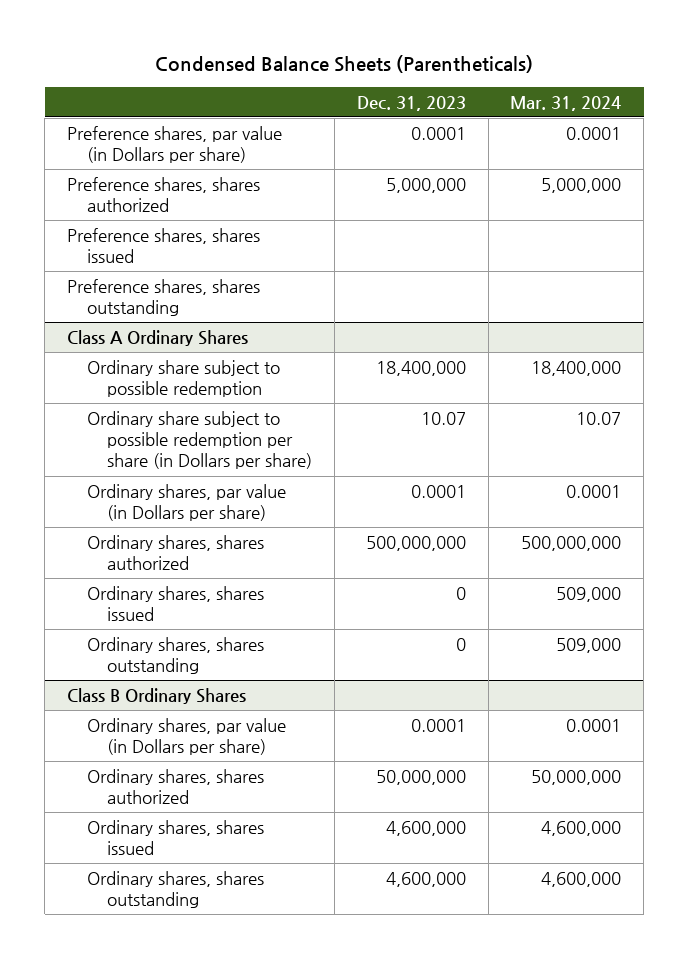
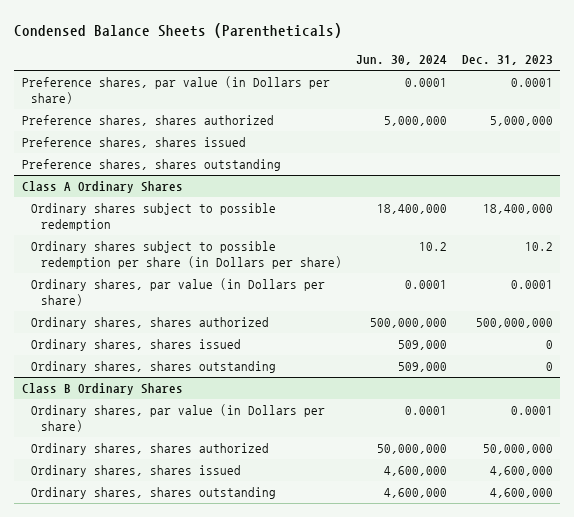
[510,95,622,111] Mar. 31, 2024 -> none
none -> [356,55,448,66] Jun. 30, 2024
[87,359,281,398] Ordinary share subject to possible redemption -> [31,203,277,232] Ordinary shares subject to possible redemption
[87,410,313,470] Ordinary share subject to possible redemption per share (in Dollars per share) -> [31,241,342,270] Ordinary shares subject to possible redemption per share (in Dollars per share)
[420,411,466,425] 10.07 -> [524,242,553,252] 10.2

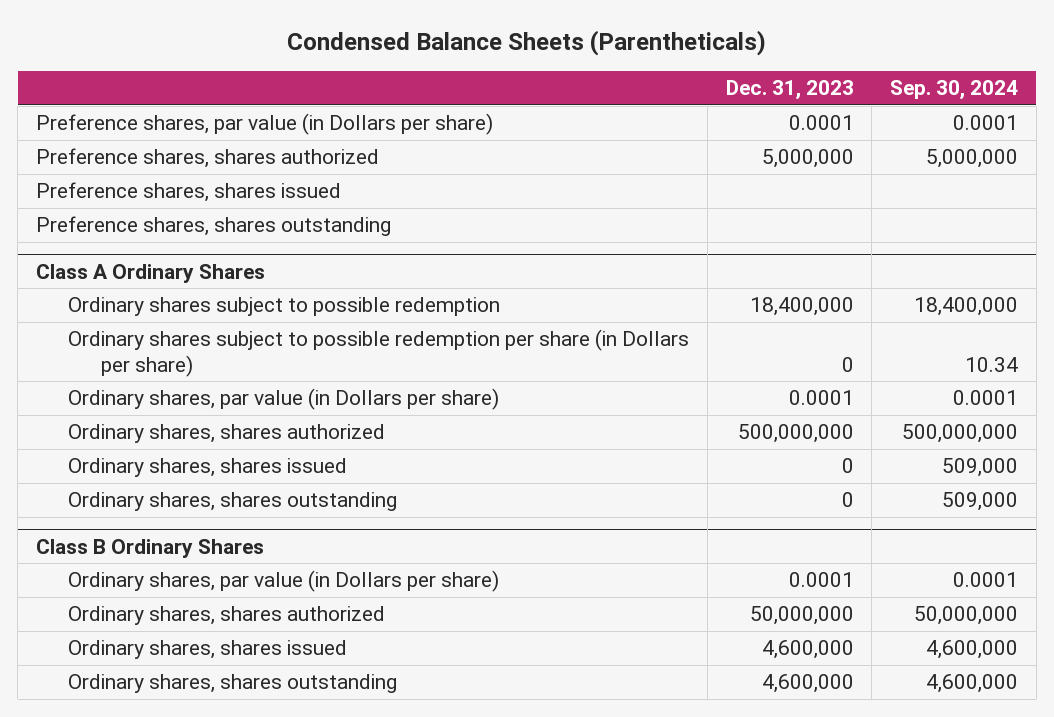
[356,55,448,66] Jun. 30, 2024 -> none
none -> [890,80,1019,101] Sep. 30, 2024
[524,242,553,252] 10.2 -> [841,356,854,372] 0

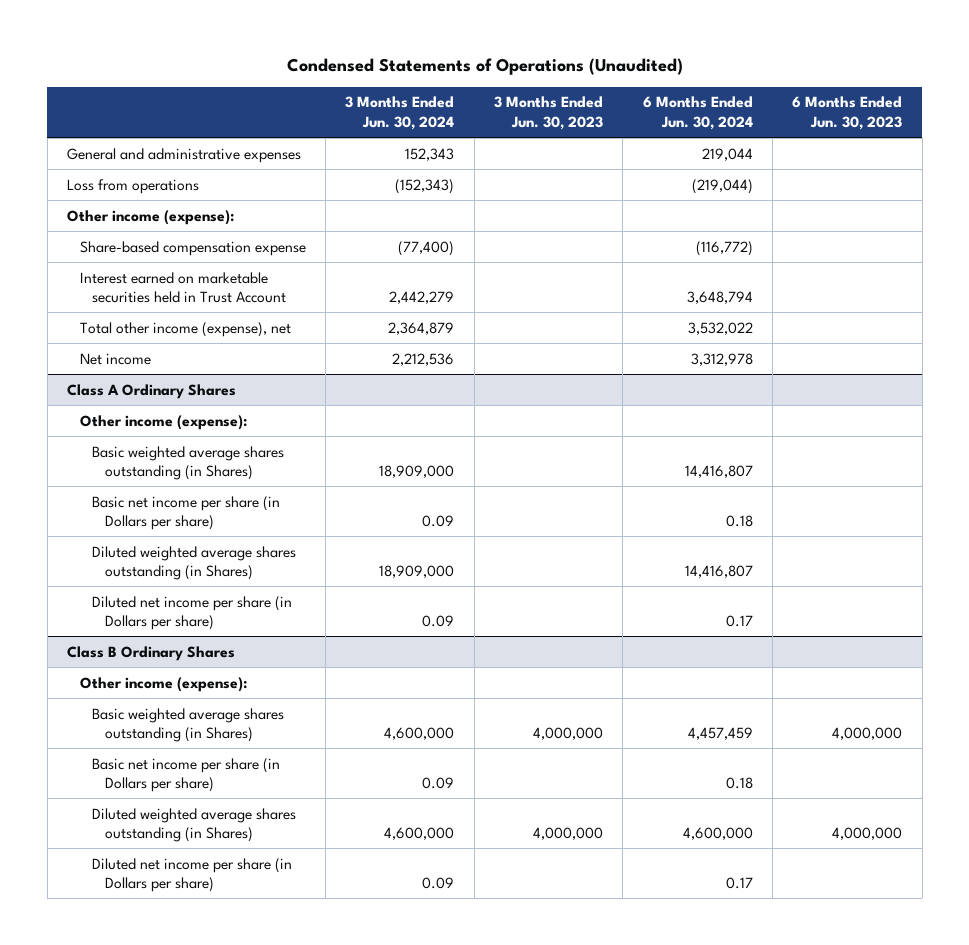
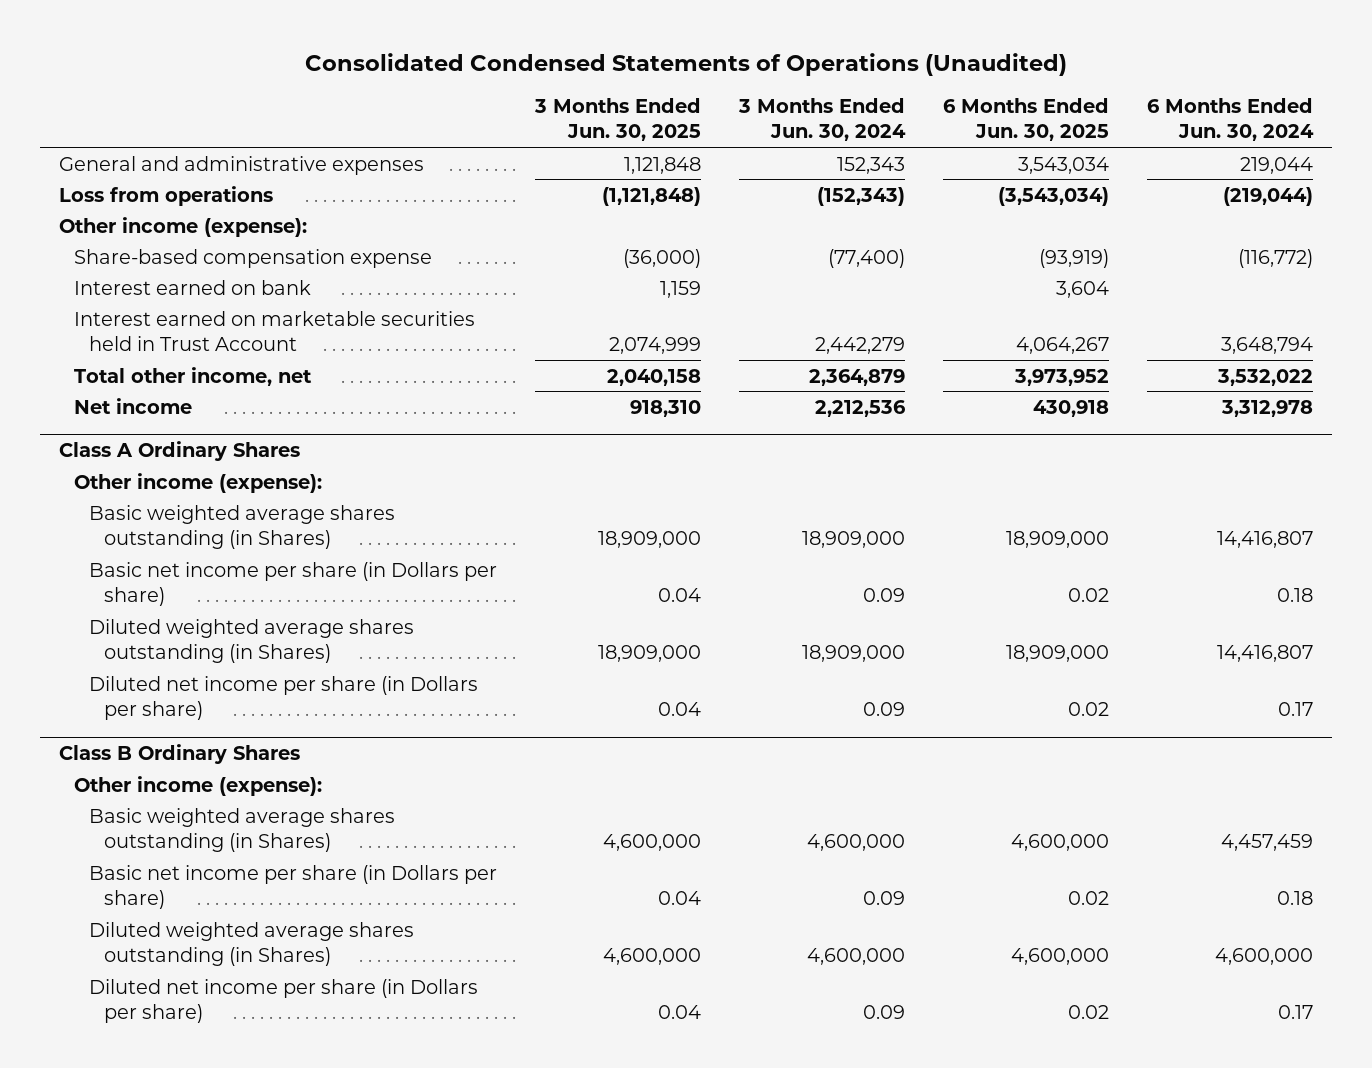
[286,58,683,76] Condensed Statements of Operations (Unaudited) -> [305,52,1068,76] Consolidated Condensed Statements of Operations (Unaudited)
[493,96,603,130] 3 Months Ended Jun. 30, 2023 -> none
[792,96,903,130] 6 Months Ended Jun. 30, 2023 -> none
none -> [533,97,701,142] 3 Months Ended Jun. 30, 2025
none -> [943,97,1110,142] 6 Months Ended Jun. 30, 2025
none -> [73,279,311,295] Interest earned on bank
[79,321,291,337] Total other income (expense), net -> [73,366,312,386] Total other income, net

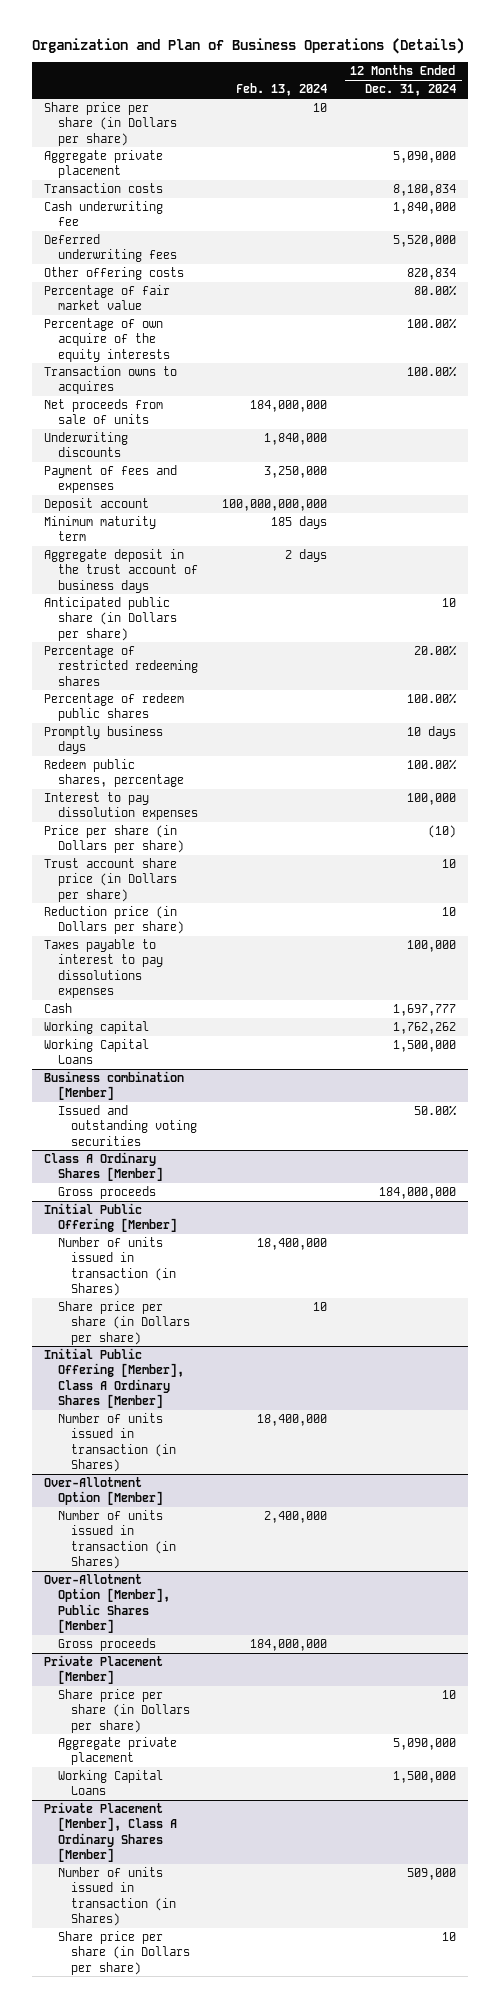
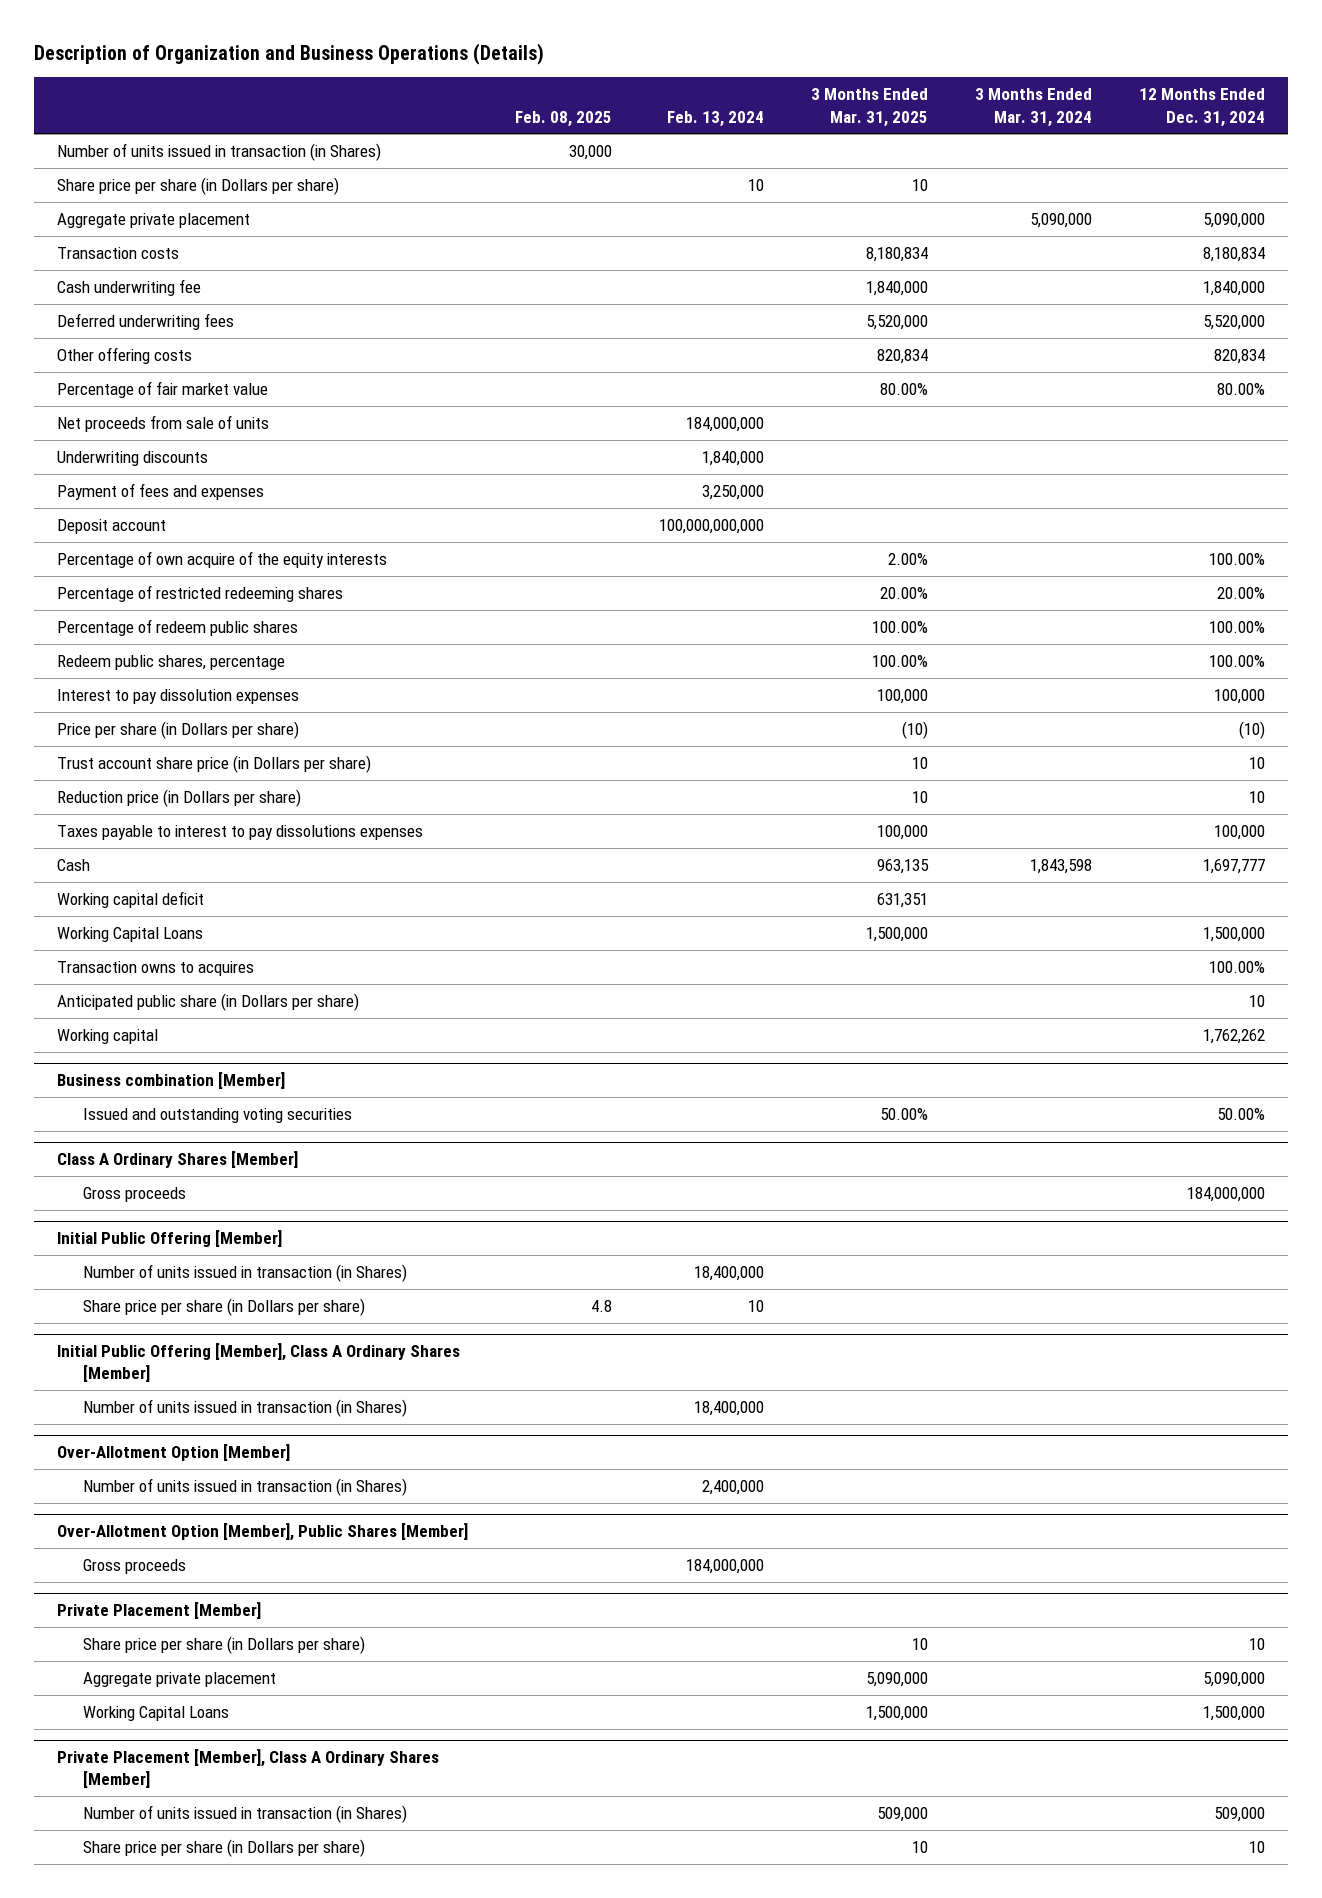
[32,38,465,55] Organization and Plan of Business Operations (Details) -> [33,43,544,66] Description of Organization and Business Operations (Details)
none -> [514,110,612,127] Feb. 08, 2025
none -> [810,88,928,127] 3 Months Ended Mar. 31, 2025
none -> [974,88,1092,127] 3 Months Ended Mar. 31, 2024
none -> [57,143,382,162] Number of units issued in transaction (in Shares)
[44,516,157,542] Minimum maturity term -> none
[44,549,198,593] Aggregate deposit in the trust account of business days -> none
[44,318,170,362] Percentage of own acquire of the equity interests -> [57,551,388,569] Percentage of own acquire of the equity interests
[44,726,164,755] Promptly business days -> none
none -> [57,891,205,909] Working capital deficit
[44,366,178,395] Transaction owns to acquires -> [57,961,255,977] Transaction owns to acquires
[44,597,177,641] Anticipated public share (in Dollars per share) -> [57,993,360,1012] Anticipated public share (in Dollars per share)
[44,1021,150,1035] Working capital -> [57,1029,159,1045] Working capital

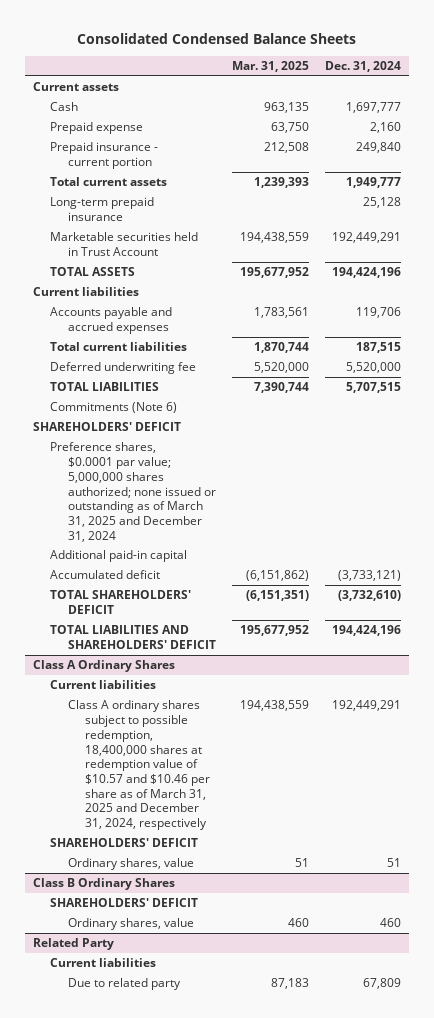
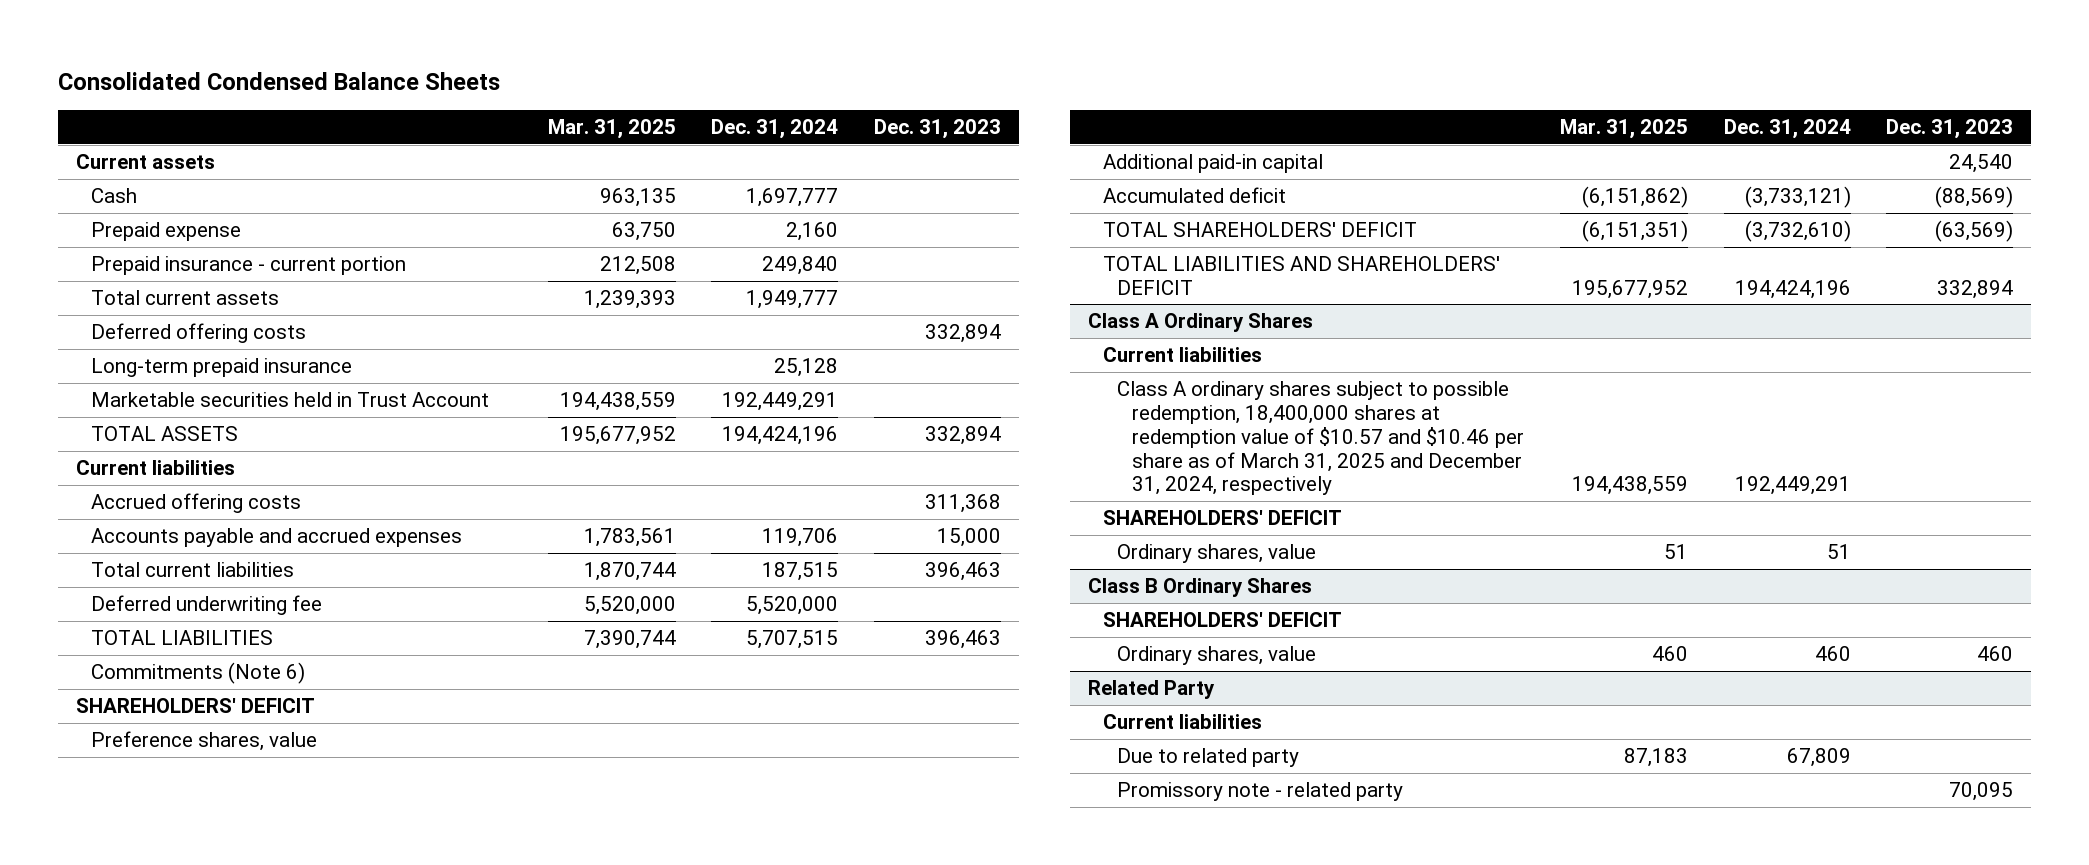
none -> [874,119,1002,140] Dec. 31, 2023
none -> [90,323,306,344] Deferred offering costs
none -> [90,493,301,514] Accrued offering costs
[50,442,216,542] Preference shares, $0.0001 par value; 5,000,000 shares authorized; none issued or outstanding as of March 31, 2025 and December 31, 2024 -> [90,731,317,752] Preference shares, value
none -> [1117,782,1404,802] Promissory note - related party

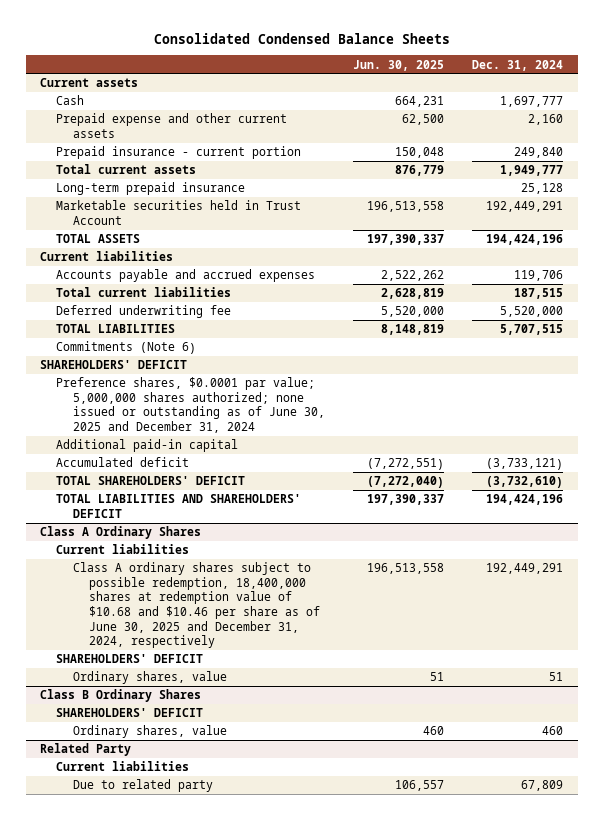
[547,119,676,140] Mar. 31, 2025 -> none
[874,119,1002,140] Dec. 31, 2023 -> none
none -> [353,59,445,71] Jun. 30, 2025
[90,222,241,242] Prepaid expense -> [56,113,288,138] Prepaid expense and other current assets
[90,323,306,344] Deferred offering costs -> none
[90,493,301,514] Accrued offering costs -> none
[90,731,317,752] Preference shares, value -> [56,377,325,434] Preference shares, $0.0001 par value; 5,000,000 shares authorized; none issued or outstanding as of June 30, 2025 and December 31, 2024
[1117,381,1525,496] Class A ordinary shares subject to possible redemption, 18,400,000 shares at redemption value of $10.57 and $10.46 per share as of March 31, 2025 and December 31, 2024, respectively -> [72,562,320,649] Class A ordinary shares subject to possible redemption, 18,400,000 shares at redemption value of $10.68 and $10.46 per share as of June 30, 2025 and December 31, 2024, respectively
[1117,782,1404,802] Promissory note - related party -> none

